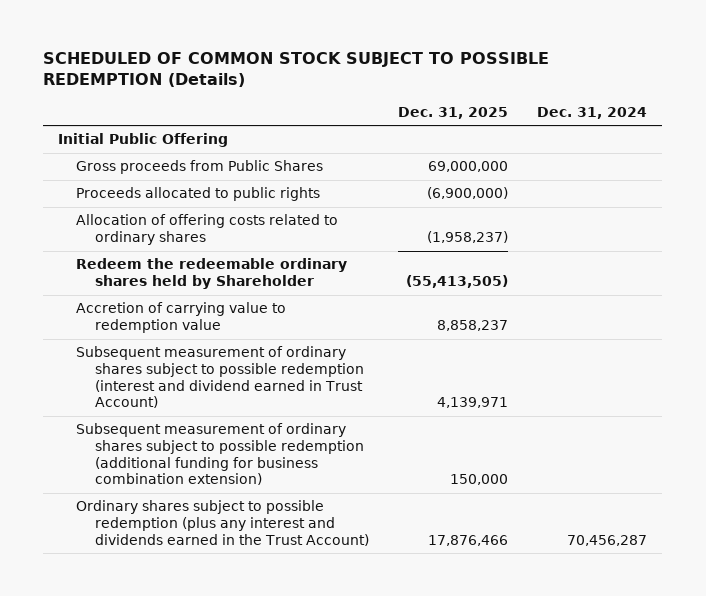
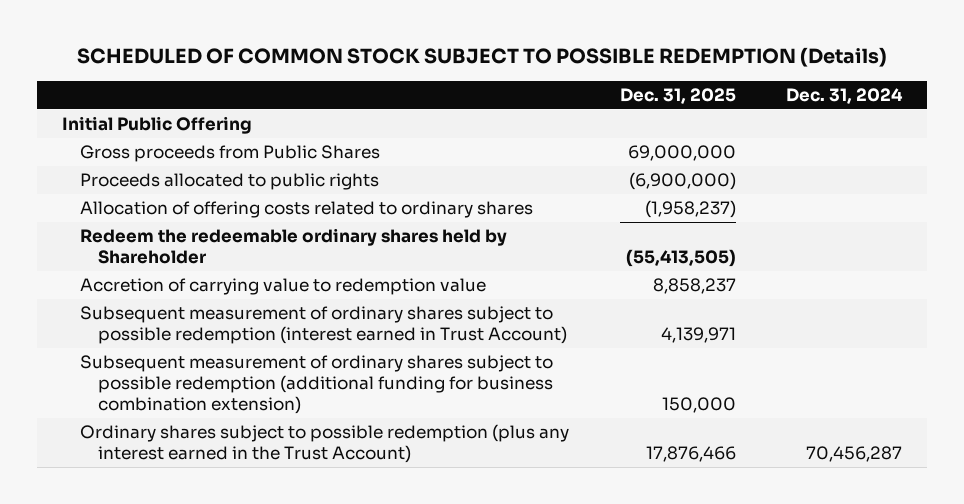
[76,346,364,409] Subsequent measurement of ordinary shares subject to possible redemption (interest and dividend earned in Trust Account) -> [80,306,568,345] Subsequent measurement of ordinary shares subject to possible redemption (interest earned in Trust Account)
[76,500,369,546] Ordinary shares subject to possible redemption (plus any interest and dividends earned in the Trust Account) -> [80,424,570,464] Ordinary shares subject to possible redemption (plus any interest earned in the Trust Account)

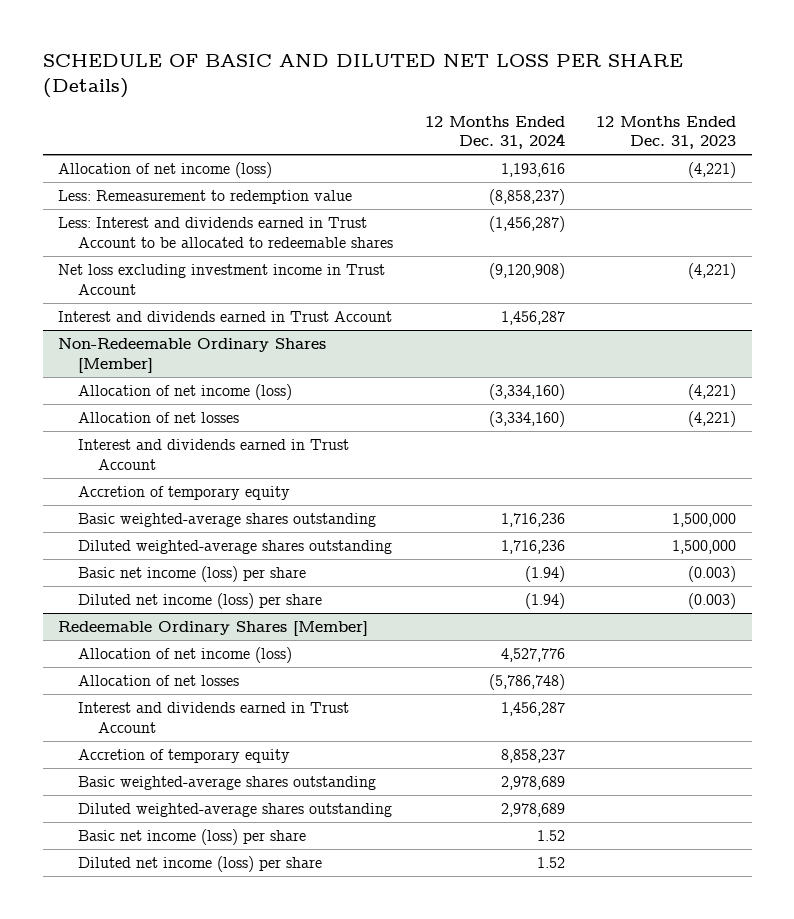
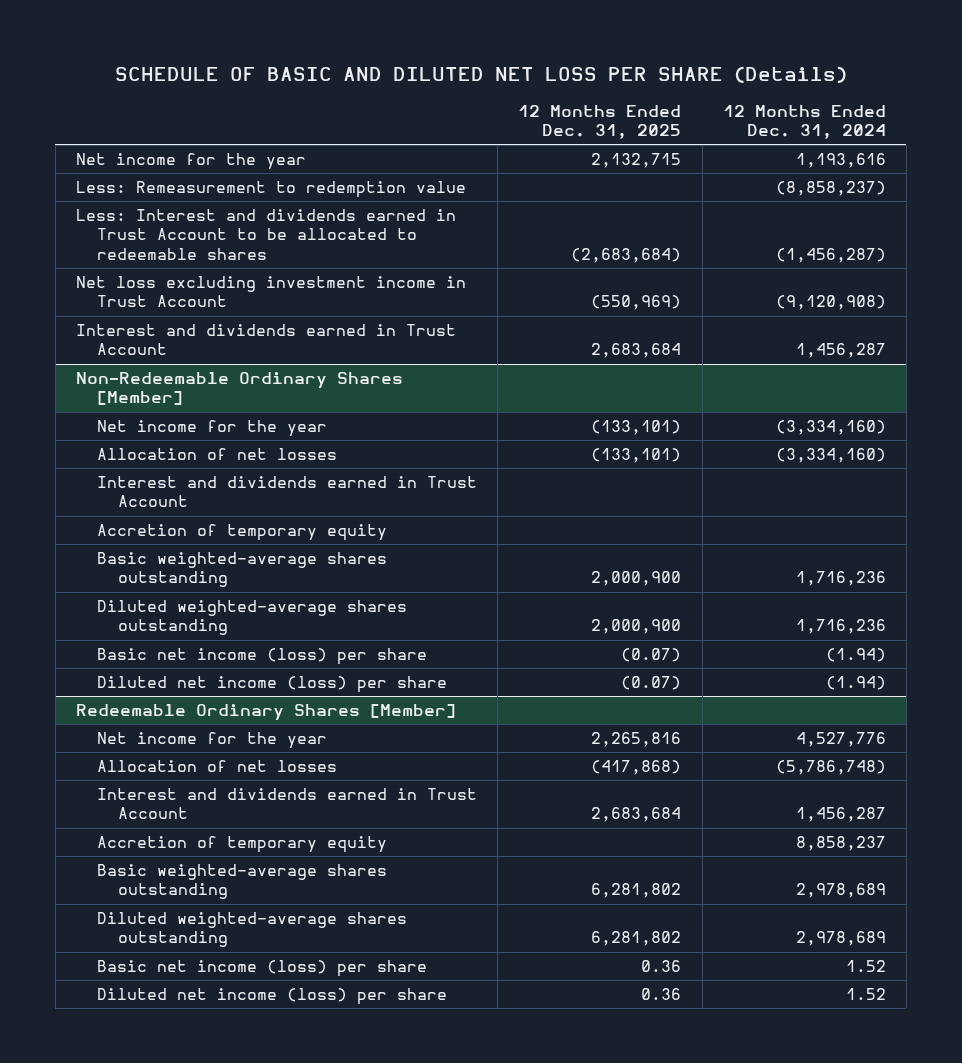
[596,115,737,150] 12 Months Ended Dec. 31, 2023 -> none
none -> [518,105,682,140] 12 Months Ended Dec. 31, 2025
[58,161,273,178] Allocation of net income (loss) -> [76,153,307,171] Net income for the year
[78,383,293,400] Allocation of net income (loss) -> [97,420,328,438] Net income for the year
[78,646,293,663] Allocation of net income (loss) -> [97,732,328,750] Net income for the year

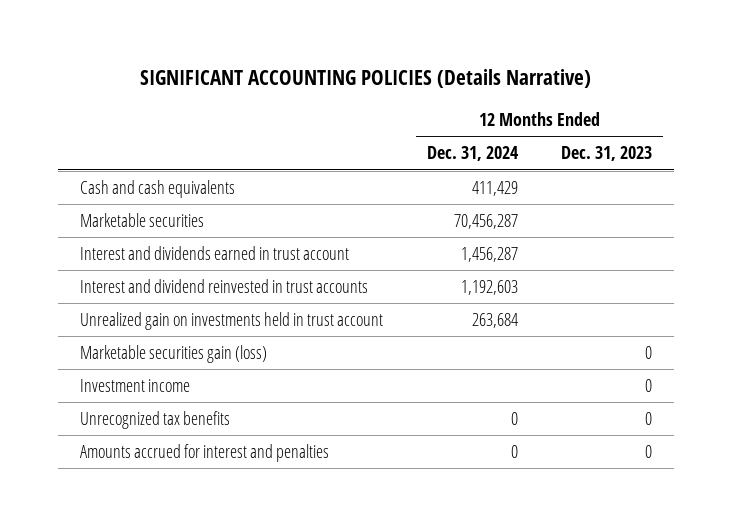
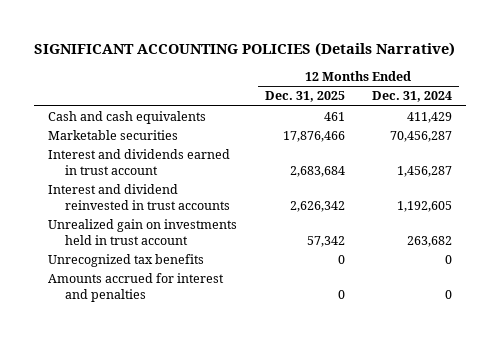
[561,146,653,162] Dec. 31, 2023 -> none
none -> [264,91,345,103] Dec. 31, 2025
[79,344,267,363] Marketable securities gain (loss) -> none
[79,378,190,392] Investment income -> none
[460,279,518,295] 1,192,603 -> [397,201,453,213] 1,192,605
[471,312,518,328] 263,684 -> [407,236,453,248] 263,682

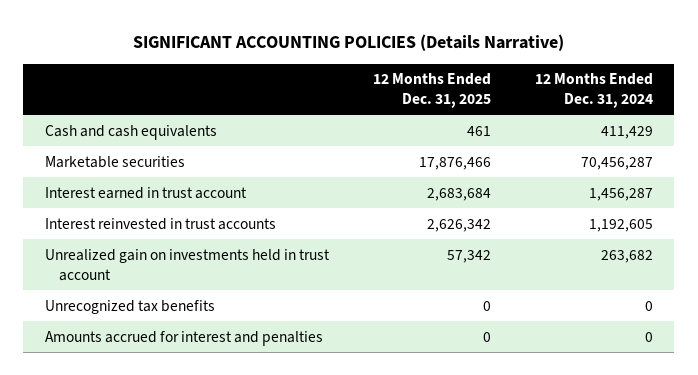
[48,149,231,176] Interest and dividends earned in trust account -> [45,186,248,199] Interest earned in trust account
[48,184,231,211] Interest and dividend reinvested in trust accounts -> [45,217,277,230] Interest reinvested in trust accounts

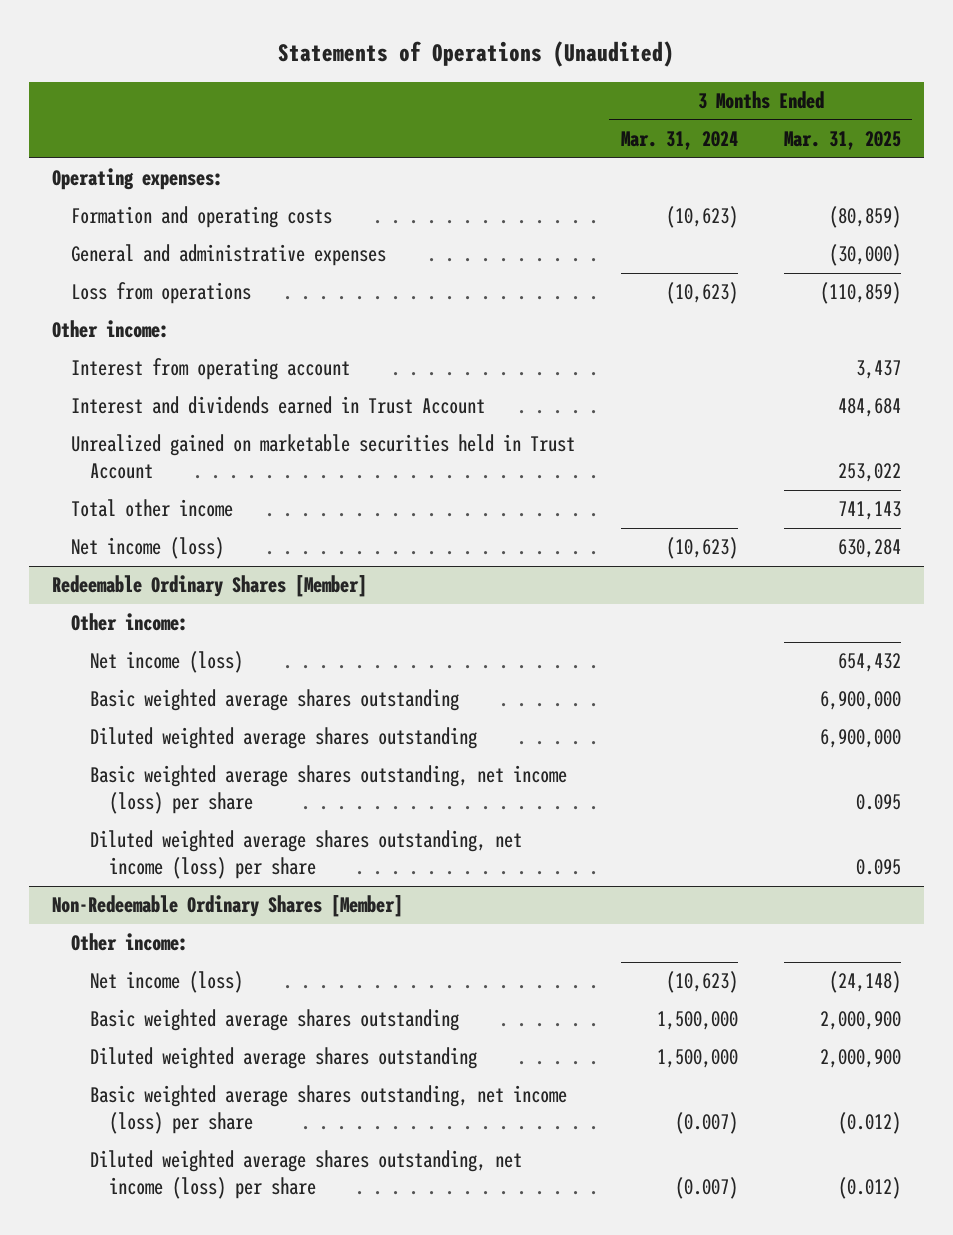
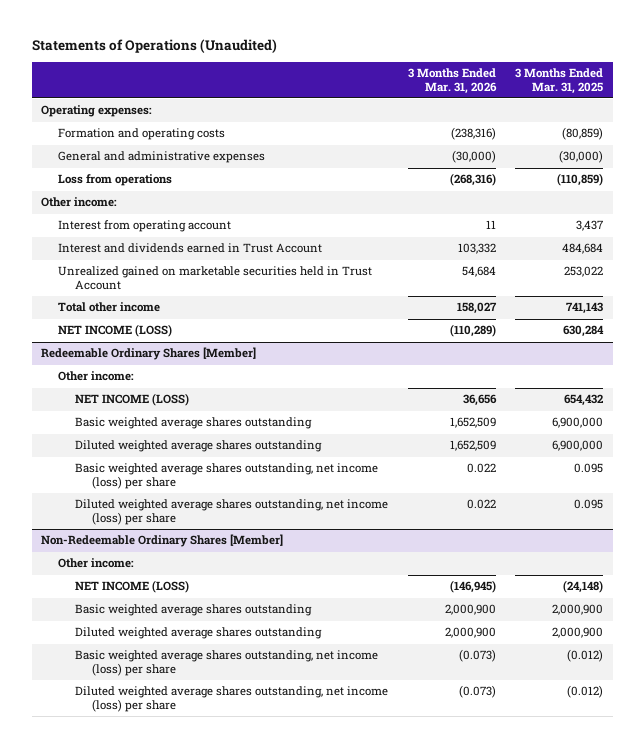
[620,131,738,151] Mar. 31, 2024 -> none
none -> [407,68,497,94] 3 Months Ended Mar. 31, 2026
[70,537,224,560] Net income (loss) -> [58,324,173,338] NET INCOME (LOSS)
[89,651,243,674] Net income (loss) -> [75,393,190,407] NET INCOME (LOSS)
[89,971,243,994] Net income (loss) -> [75,580,190,594] NET INCOME (LOSS)

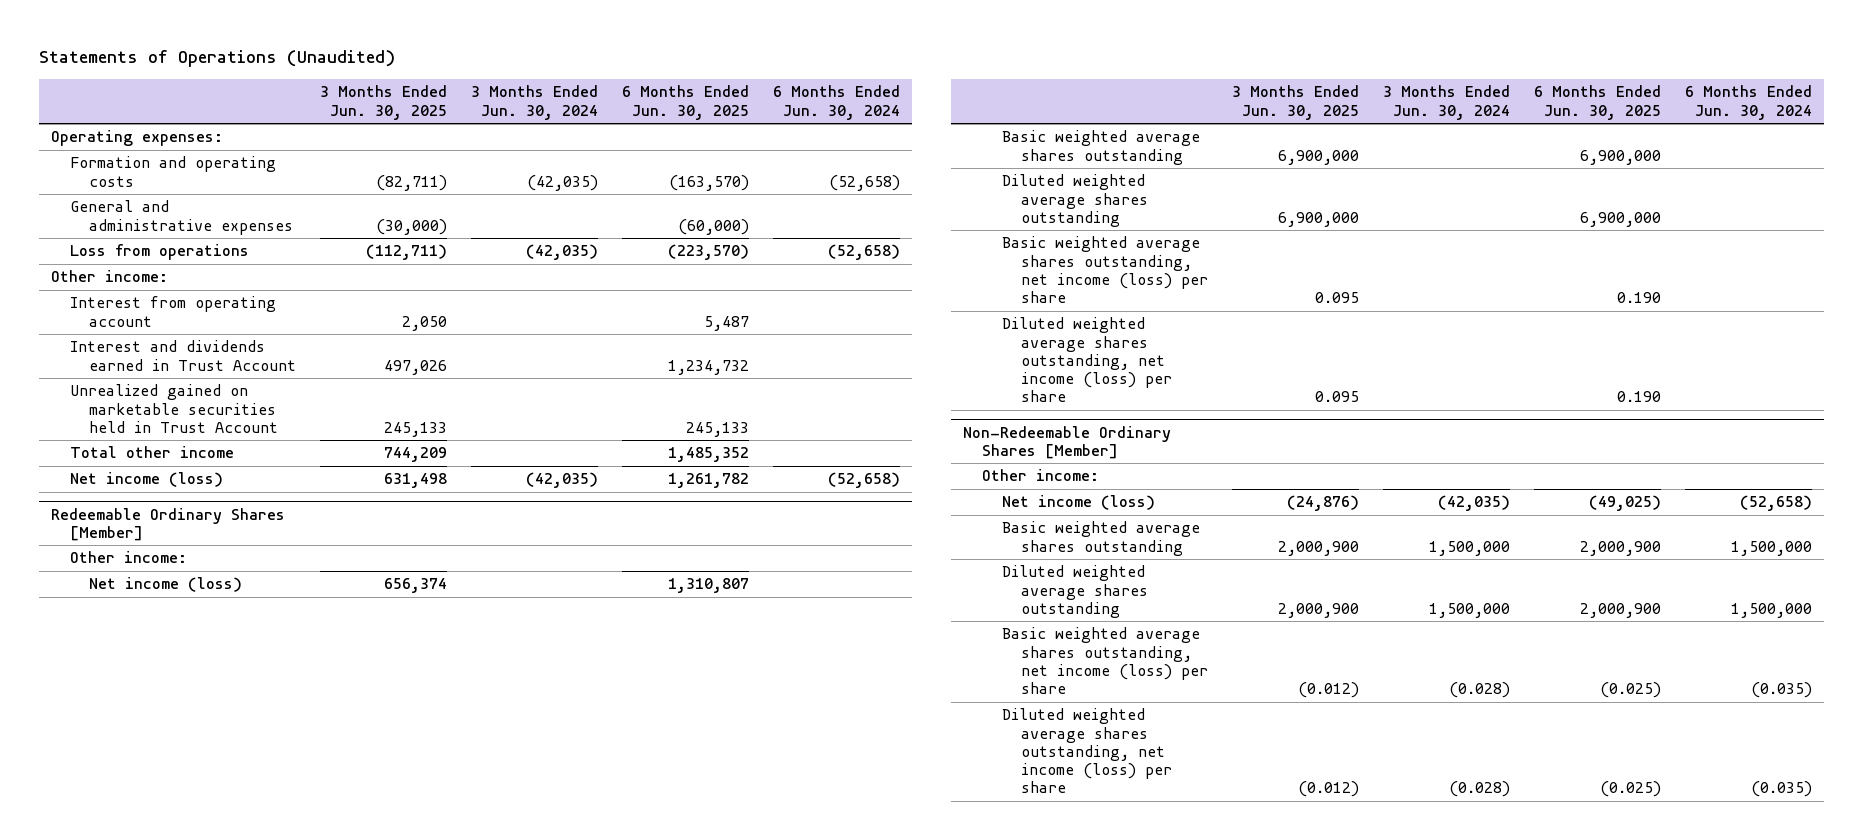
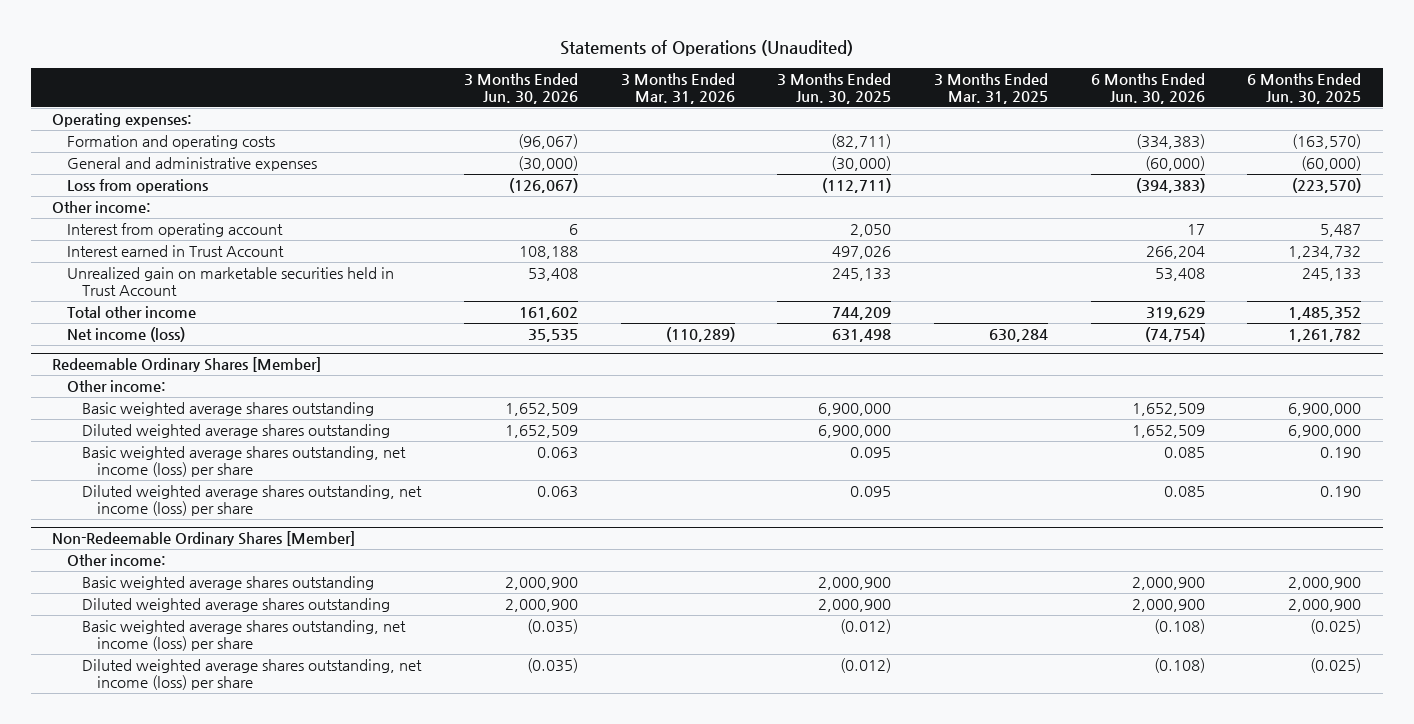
[471,85,599,120] 3 Months Ended Jun. 30, 2024 -> none
[772,85,900,120] 6 Months Ended Jun. 30, 2024 -> none
none -> [464,72,579,104] 3 Months Ended Jun. 30, 2026
none -> [620,72,735,104] 3 Months Ended Mar. 31, 2026
none -> [933,72,1048,104] 3 Months Ended Mar. 31, 2025
none -> [1090,72,1205,104] 6 Months Ended Jun. 30, 2026
[70,340,297,371] Interest and dividends earned in Trust Account -> [67,244,285,257] Interest earned in Trust Account
[70,384,279,433] Unrealized gained on marketable securities held in Trust Account -> [67,266,395,297] Unrealized gain on marketable securities held in Trust Account
[89,577,243,593] Net income (loss) -> none
[1001,495,1155,511] Net income (loss) -> none

